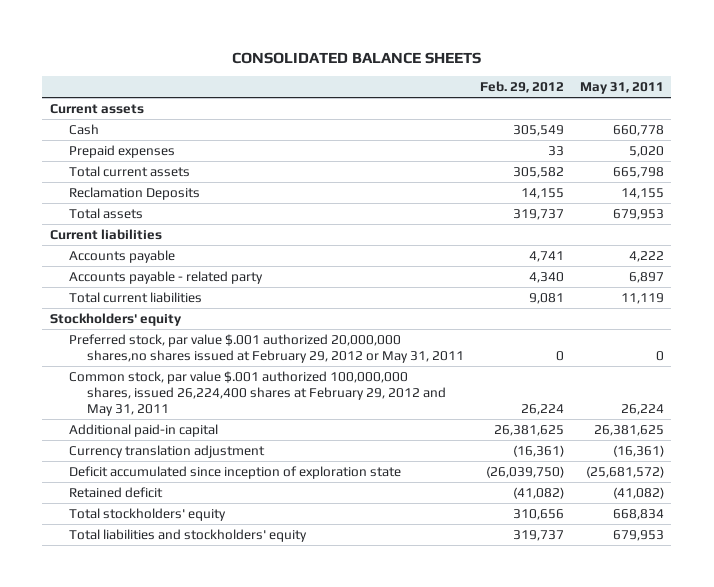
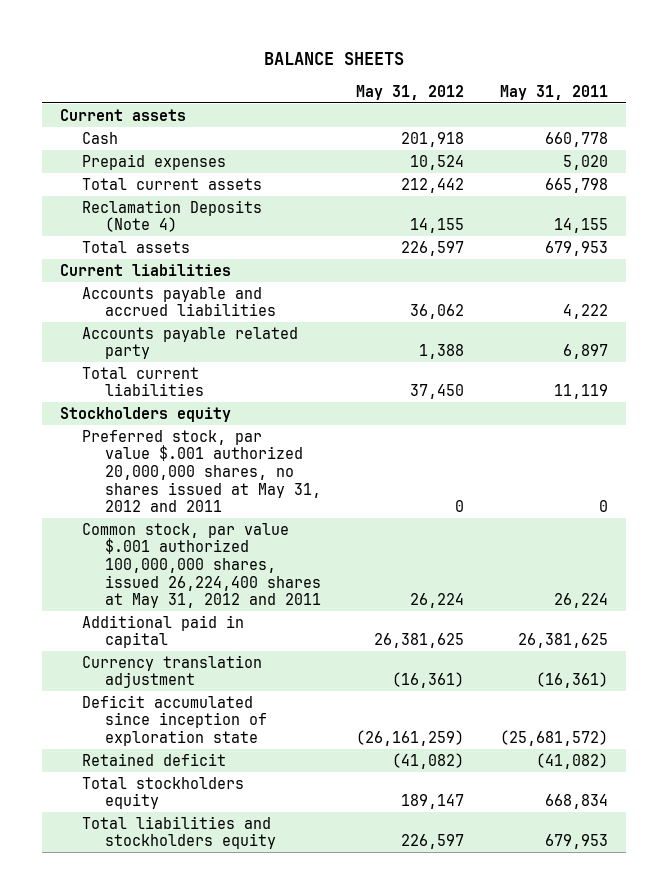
[231,52,481,65] CONSOLIDATED BALANCE SHEETS -> [264,52,405,66] BALANCE SHEETS
[479,81,564,94] Feb. 29, 2012 -> none
none -> [356,84,465,100] May 31, 2012
[68,186,200,200] Reclamation Deposits -> [82,199,263,233] Reclamation Deposits (Note 4)
[68,249,175,263] Accounts payable -> [82,286,276,317] Accounts payable and accrued liabilities
[68,270,263,284] Accounts payable - related party -> [82,326,299,360] Accounts payable related party
[50,312,183,326] Stockholders' equity -> [59,406,231,422] Stockholders equity
[68,333,465,364] Preferred stock, par value $.001 authorized 20,000,000 shares,no shares issued at February 29, 2012 or May 31, 2011 -> [82,429,321,513] Preferred stock, par value $.001 authorized 20,000,000 shares, no shares issued at May 31, 2012 and 2011
[68,370,447,417] Common stock, par value $.001 authorized 100,000,000 shares, issued 26,224,400 shares at February 29, 2012 and May 31, 2011 -> [82,522,321,609] Common stock, par value $.001 authorized 100,000,000 shares, issued 26,224,400 shares at May 31, 2012 and 2011
[68,423,218,437] Additional paid-in capital -> [82,614,245,649] Additional paid in capital
[68,507,226,521] Total stockholders' equity -> [82,776,245,810] Total stockholders equity
[68,528,307,542] Total liabilities and stockholders' equity -> [82,815,276,850] Total liabilities and stockholders equity

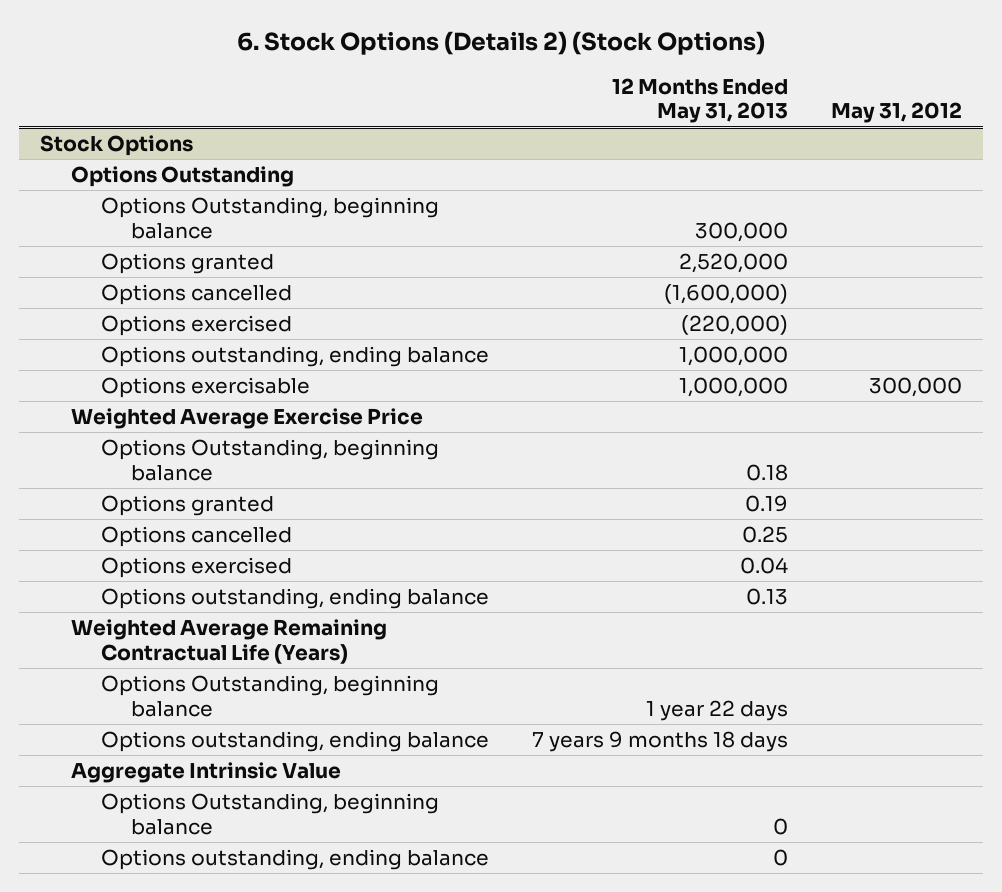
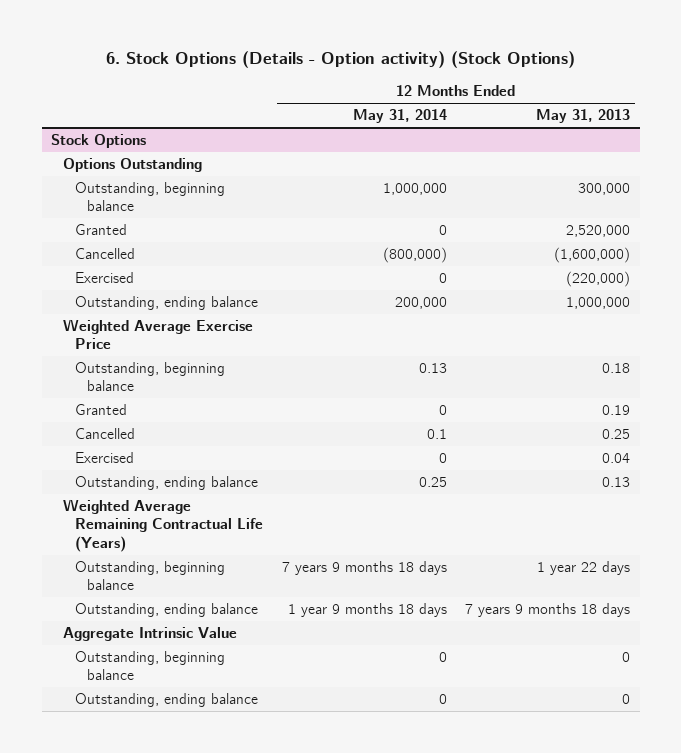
[236,31,765,56] 6. Stock Options (Details 2) (Stock Options) -> [105,51,575,69] 6. Stock Options (Details - Option activity) (Stock Options)
[830,102,962,124] May 31, 2012 -> none
none -> [352,109,447,124] May 31, 2014
[100,377,310,399] Options exercisable -> none
[100,197,439,239] Options Outstanding, beginning balance -> [75,182,226,212] Outstanding, beginning balance
[100,253,274,275] Options granted -> [75,224,128,236] Granted
[100,284,292,306] Options cancelled -> [75,248,136,260] Cancelled
[100,315,292,337] Options exercised -> [75,272,135,284] Exercised
[100,346,489,368] Options outstanding, ending balance -> [75,296,259,311] Outstanding, ending balance
[100,439,439,481] Options Outstanding, beginning balance -> [75,362,226,392] Outstanding, beginning balance
[100,495,274,517] Options granted -> [75,404,128,416] Granted
[100,526,292,548] Options cancelled -> [75,428,136,440] Cancelled
[100,557,292,579] Options exercised -> [75,452,135,464] Exercised
[100,588,489,610] Options outstanding, ending balance -> [75,476,259,491] Outstanding, ending balance
[100,675,439,717] Options Outstanding, beginning balance -> [75,561,226,591] Outstanding, beginning balance
[100,731,489,753] Options outstanding, ending balance -> [75,603,259,618] Outstanding, ending balance
[100,793,439,835] Options Outstanding, beginning balance -> [75,651,226,681] Outstanding, beginning balance
[100,849,489,871] Options outstanding, ending balance -> [75,693,259,708] Outstanding, ending balance

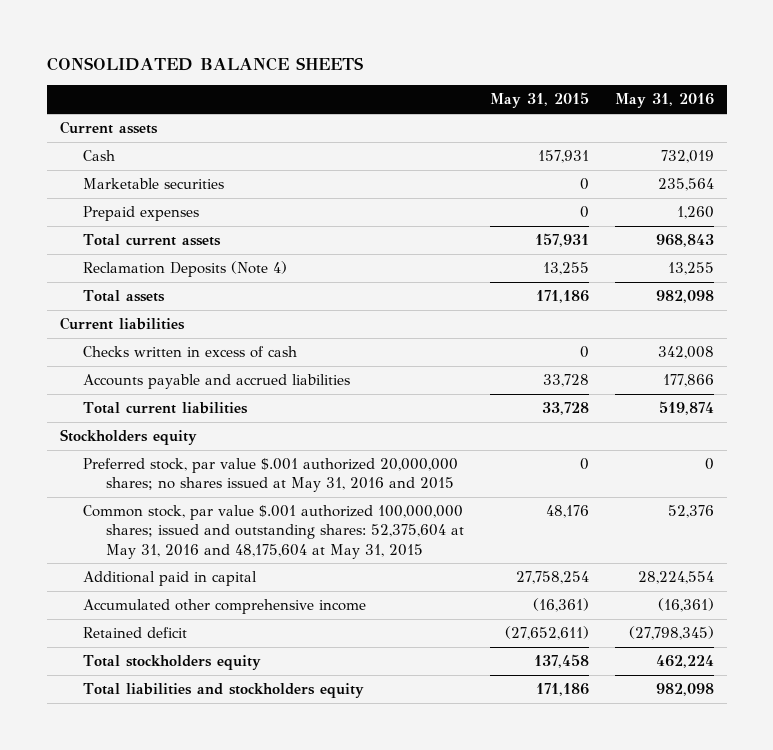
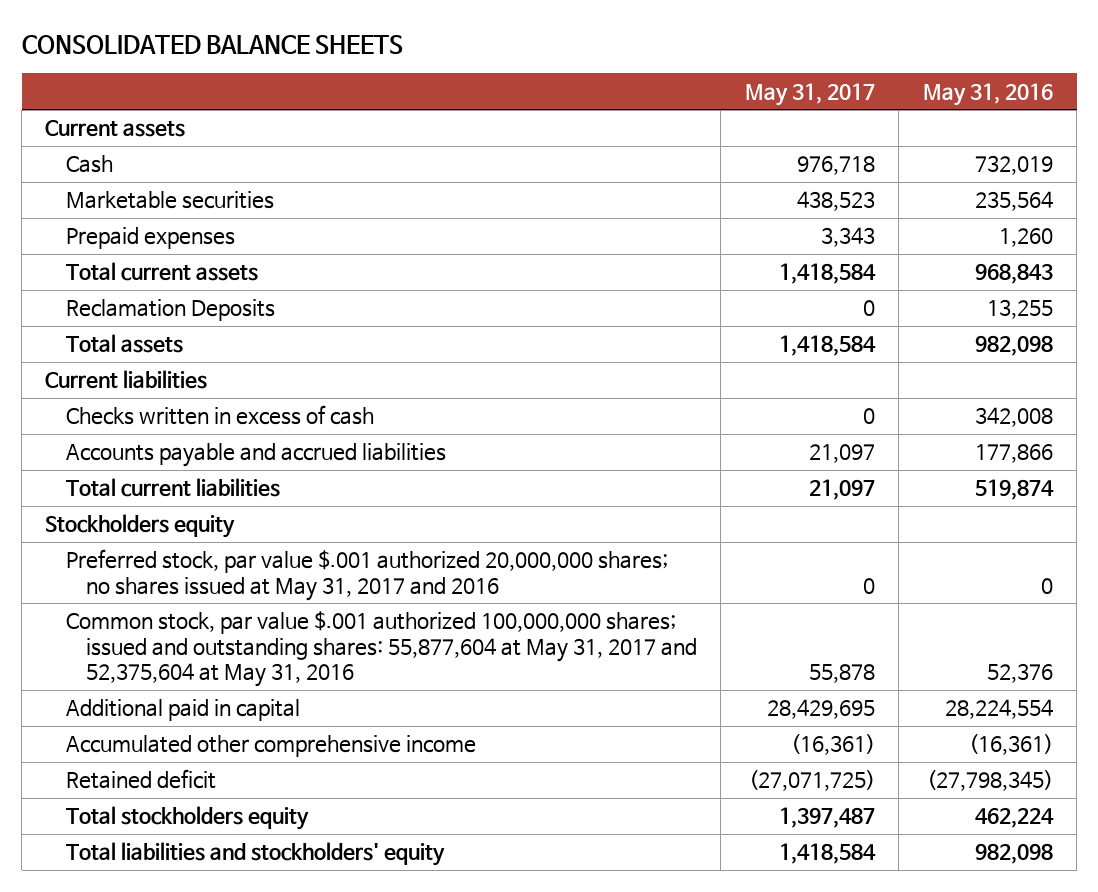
[489,92,589,109] May 31, 2015 -> none
none -> [744,82,875,106] May 31, 2017
[82,261,287,278] Reclamation Deposits (Note 4) -> [65,299,275,322] Reclamation Deposits
[82,458,458,493] Preferred stock, par value $.001 authorized 20,000,000 shares; no shares issued at May 31, 2016 and 2015 -> [65,549,668,601] Preferred stock, par value $.001 authorized 20,000,000 shares; no shares issued at May 31, 2017 and 2016
[82,505,465,559] Common stock, par value $.001 authorized 100,000,000 shares; issued and outstanding shares: 52,375,604 at May 31, 2016 and 48,175,604 at May 31, 2015 -> [65,611,697,687] Common stock, par value $.001 authorized 100,000,000 shares; issued and outstanding shares: 55,877,604 at May 31, 2017 and 52,375,604 at May 31, 2016
[82,683,364,699] Total liabilities and stockholders equity -> [65,842,445,867] Total liabilities and stockholders' equity

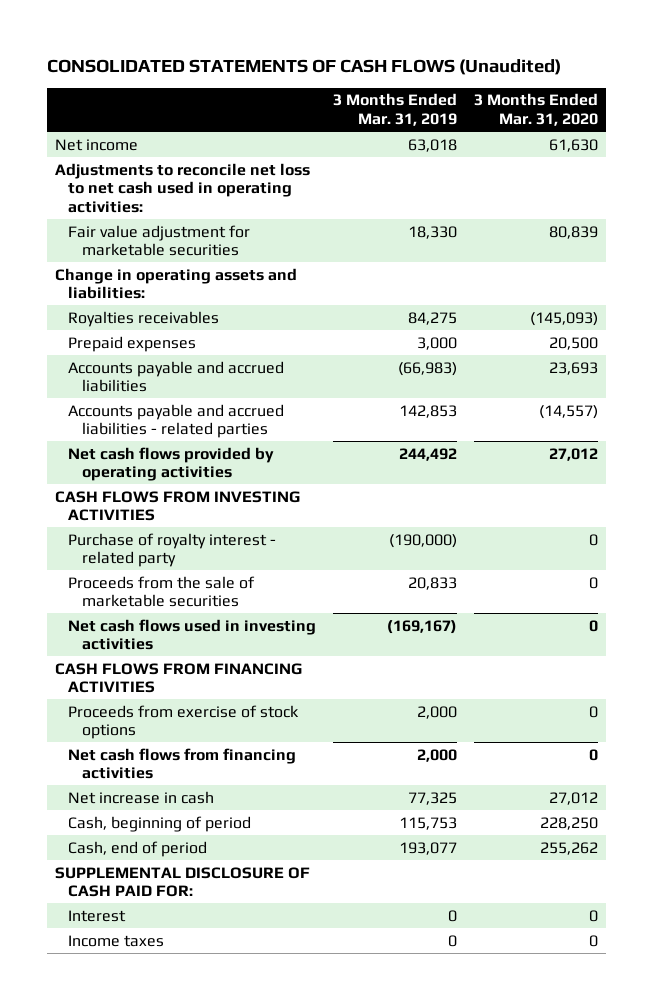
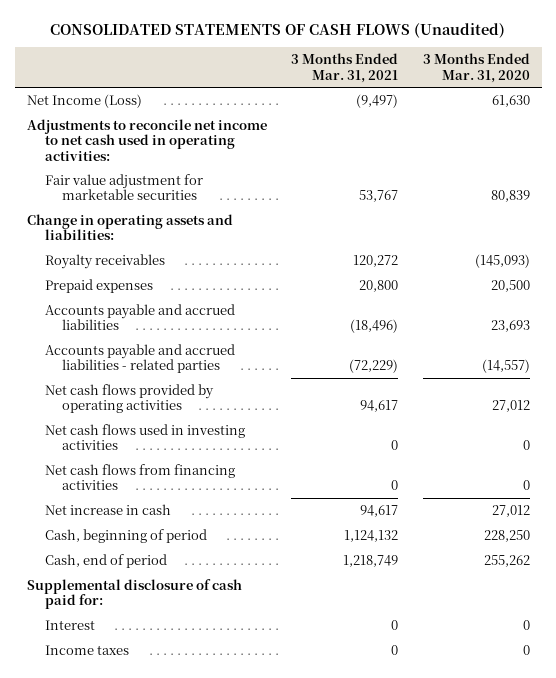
[333,93,458,127] 3 Months Ended Mar. 31, 2019 -> none
none -> [291,53,399,83] 3 Months Ended Mar. 31, 2021
[55,138,139,151] Net income -> [26,93,142,108] Net Income (Loss)
[55,162,311,213] Adjustments to reconcile net loss to net cash used in operating activities: -> [26,118,267,161] Adjustments to reconcile net income to net cash used in operating activities:
[68,310,220,327] Royalties receivables -> [44,253,165,269] Royalty receivables
[55,490,301,522] CASH FLOWS FROM INVESTING ACTIVITIES -> none
[68,532,277,568] Purchase of royalty interest - related party -> none
[68,575,256,608] Proceeds from the sale of marketable securities -> none
[55,662,303,694] CASH FLOWS FROM FINANCING ACTIVITIES -> none
[68,704,300,740] Proceeds from exercise of stock options -> none
[55,866,311,898] SUPPLEMENTAL DISCLOSURE OF CASH PAID FOR: -> [26,578,242,610] Supplemental disclosure of cash paid for:

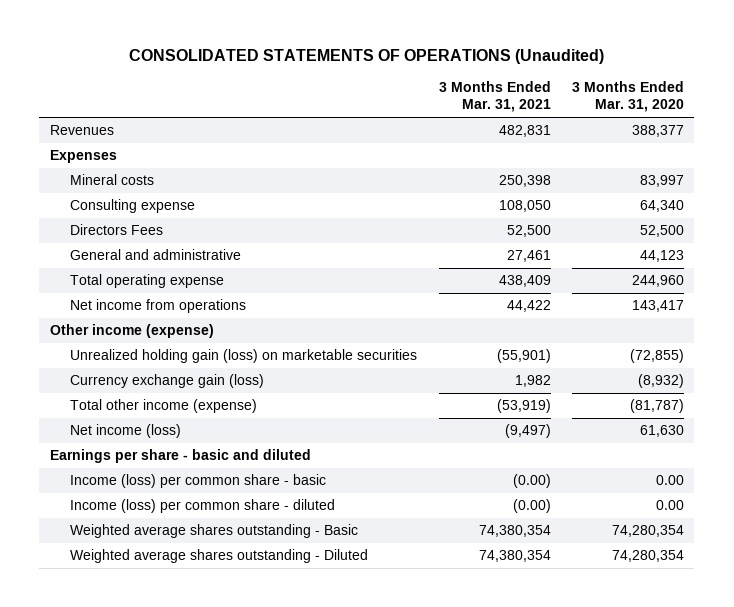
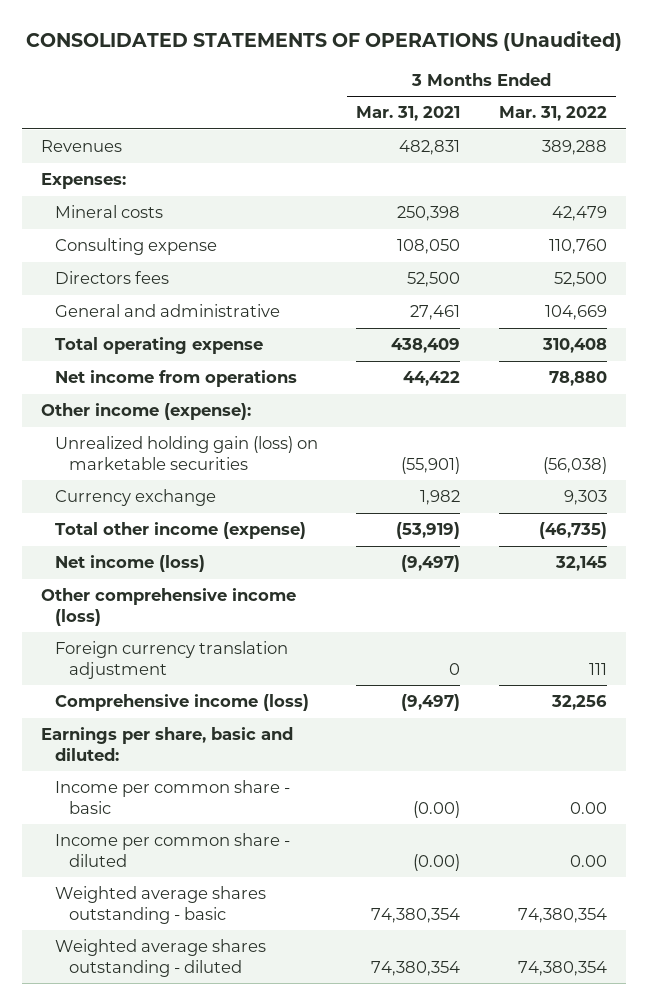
[571,81,684,113] 3 Months Ended Mar. 31, 2020 -> none
none -> [498,106,607,122] Mar. 31, 2022
[49,150,117,164] Expenses -> [40,173,126,190] Expenses:
[70,224,164,236] Directors Fees -> [54,271,169,285] Directors fees
[49,324,214,339] Other income (expense) -> [40,403,251,421] Other income (expense):
[70,374,265,389] Currency exchange gain (loss) -> [54,489,216,507] Currency exchange
none -> [40,588,296,626] Other comprehensive income (loss)
none -> [54,641,288,679] Foreign currency translation adjustment
none -> [54,694,309,712] Comprehensive income (loss)
[49,449,311,464] Earnings per share - basic and diluted -> [40,727,293,761] Earnings per share, basic and diluted:
[70,474,327,489] Income (loss) per common share - basic -> [54,780,290,814] Income per common share - basic
[70,499,336,514] Income (loss) per common share - diluted -> [54,833,290,867] Income per common share - diluted
[70,524,359,539] Weighted average shares outstanding - Basic -> [54,886,266,924] Weighted average shares outstanding - basic
[70,549,369,564] Weighted average shares outstanding - Diluted -> [54,939,266,977] Weighted average shares outstanding - diluted

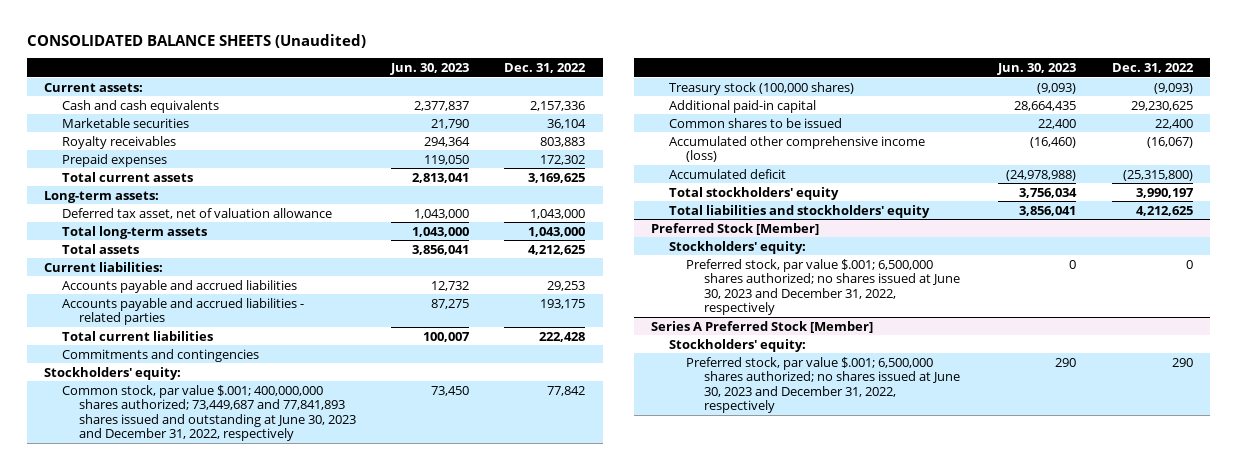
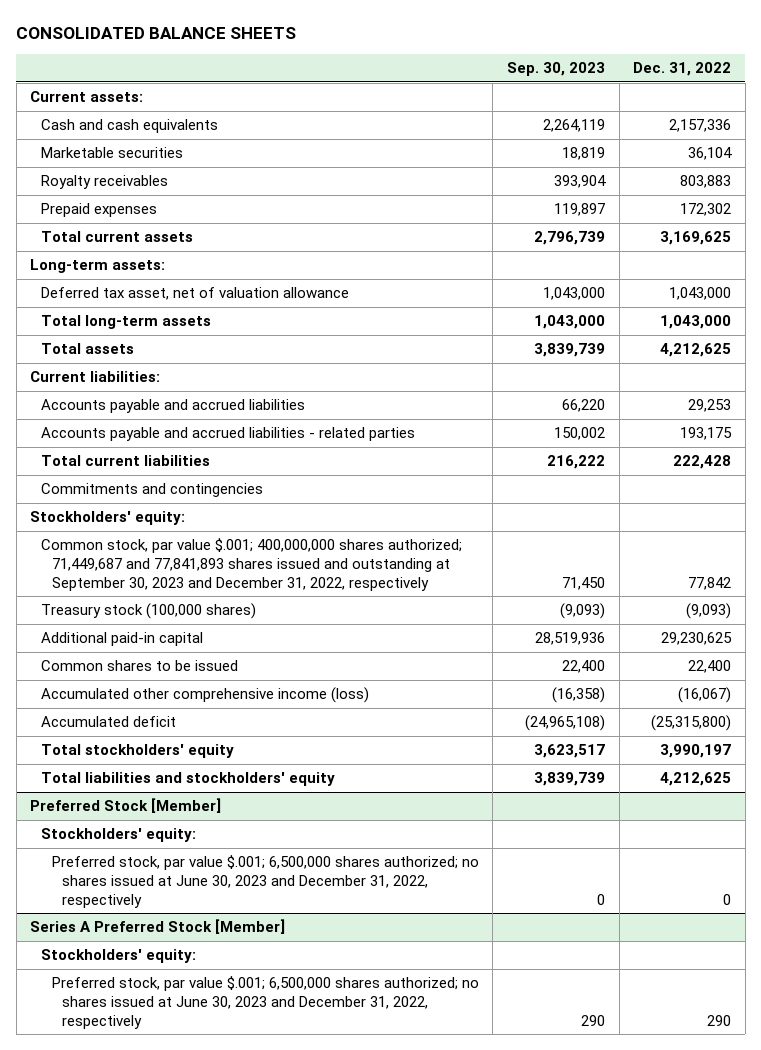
[26,33,366,48] CONSOLIDATED BALANCE SHEETS (Unaudited) -> [16,27,297,40] CONSOLIDATED BALANCE SHEETS
[390,62,470,75] Jun. 30, 2023 -> none
none -> [506,62,605,77] Sep. 30, 2023
[61,384,356,442] Common stock, par value $.001; 400,000,000 shares authorized; 73,449,687 and 77,841,893 shares issued and outstanding at June 30, 2023 and December 31, 2022, respectively -> [40,538,462,591] Common stock, par value $.001; 400,000,000 shares authorized; 71,449,687 and 77,841,893 shares issued and outstanding at September 30, 2023 and December 31, 2022, respectively

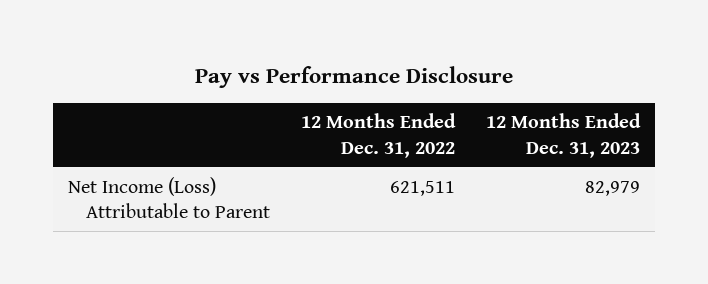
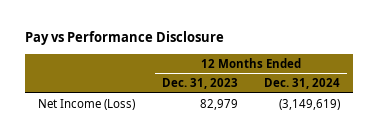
[301,113,457,158] 12 Months Ended Dec. 31, 2022 -> none
none -> [264,78,341,90] Dec. 31, 2024
[68,177,271,219] Net Income (Loss) Attributable to Parent -> [38,98,136,110] Net Income (Loss)

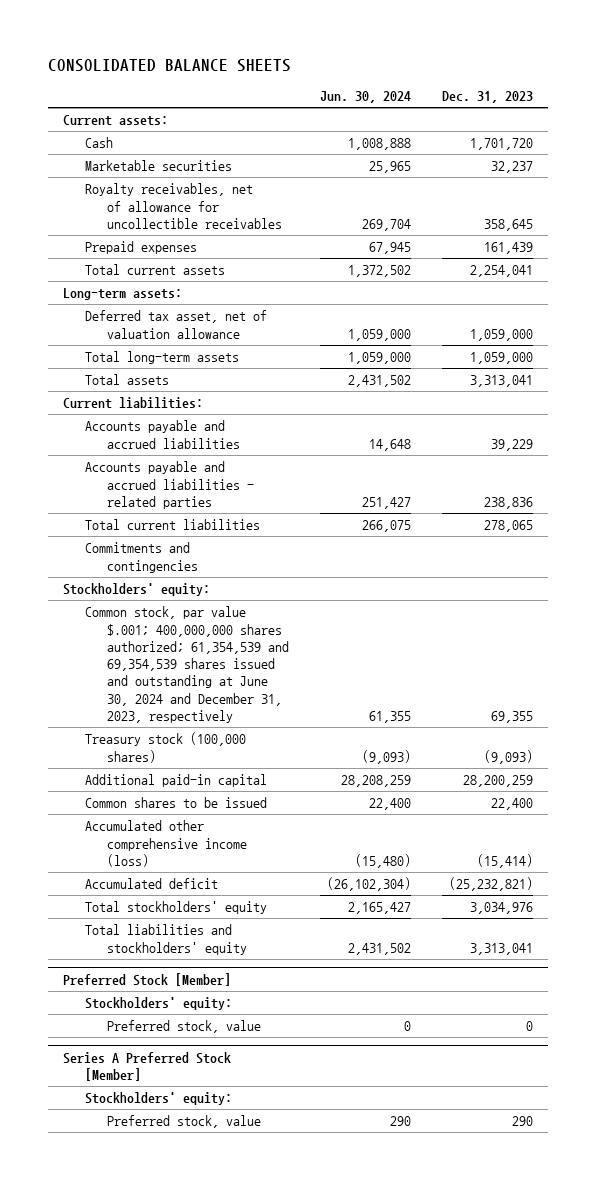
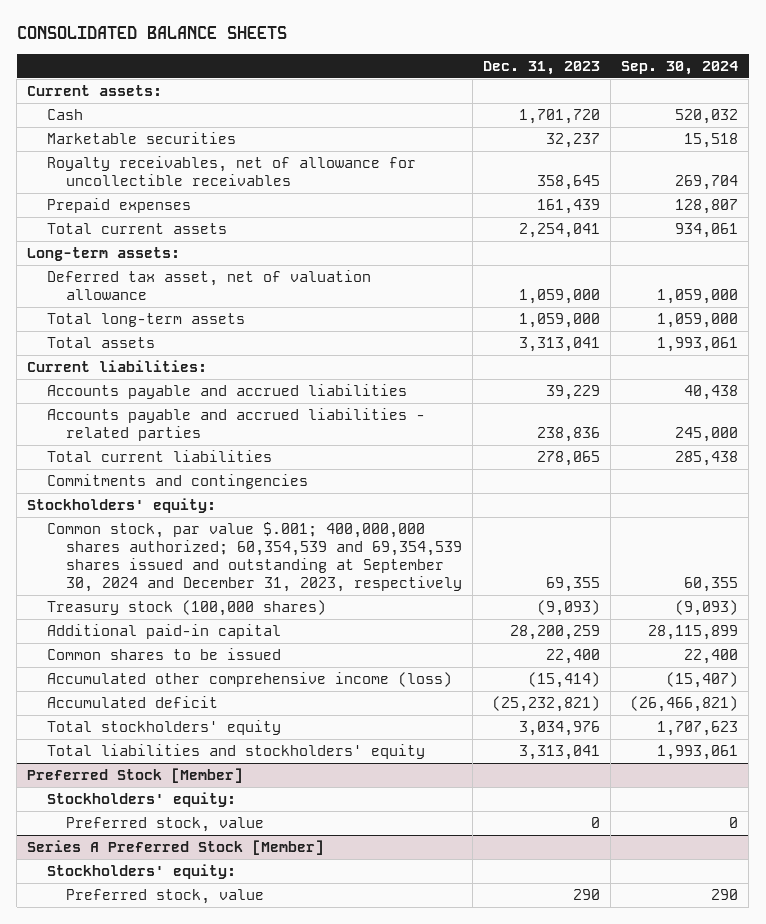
[320,91,412,104] Jun. 30, 2024 -> none
none -> [621,60,739,75] Sep. 30, 2024
[85,606,290,724] Common stock, par value $.001; 400,000,000 shares authorized; 61,354,539 and 69,354,539 shares issued and outstanding at June 30, 2024 and December 31, 2023, respectively -> [46,521,463,593] Common stock, par value $.001; 400,000,000 shares authorized; 60,354,539 and 69,354,539 shares issued and outstanding at September 30, 2024 and December 31, 2023, respectively

